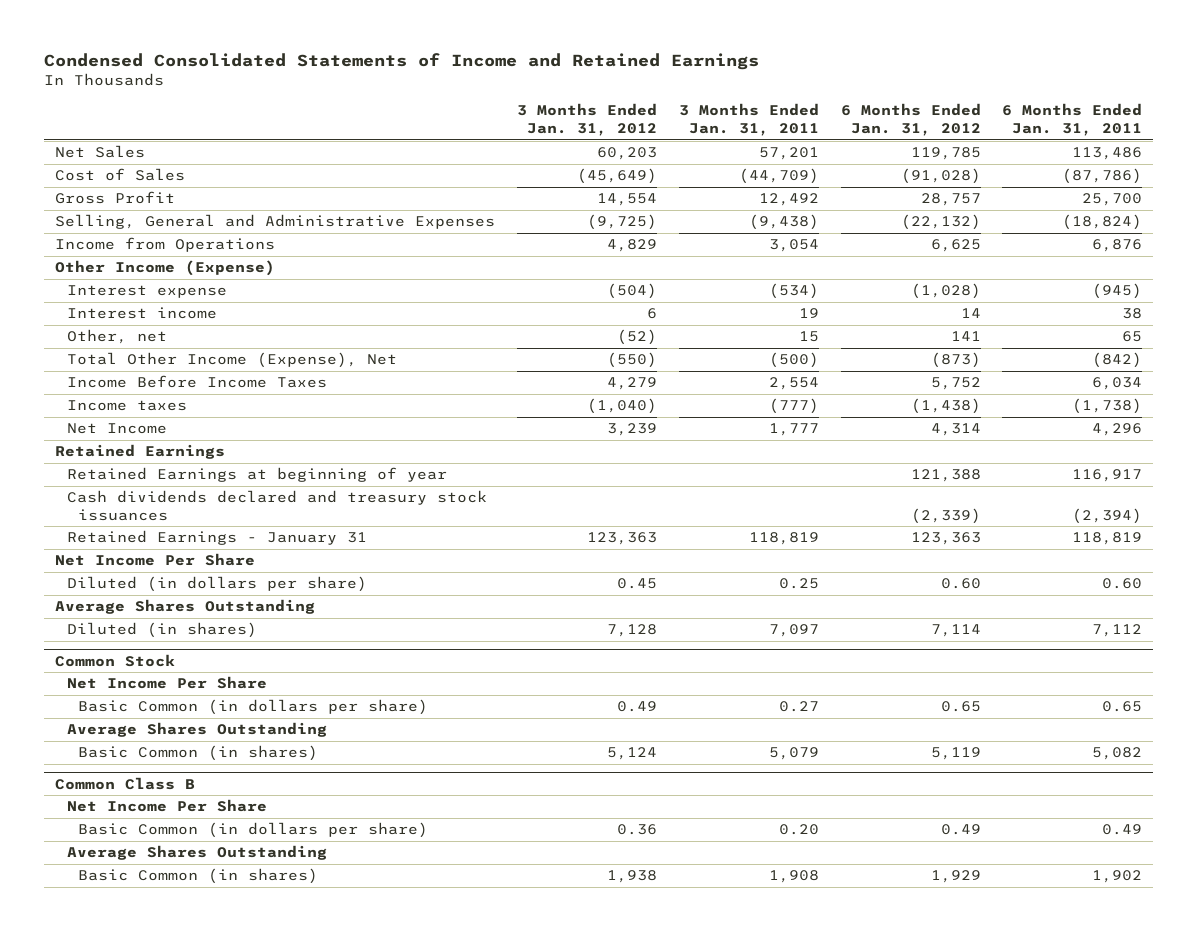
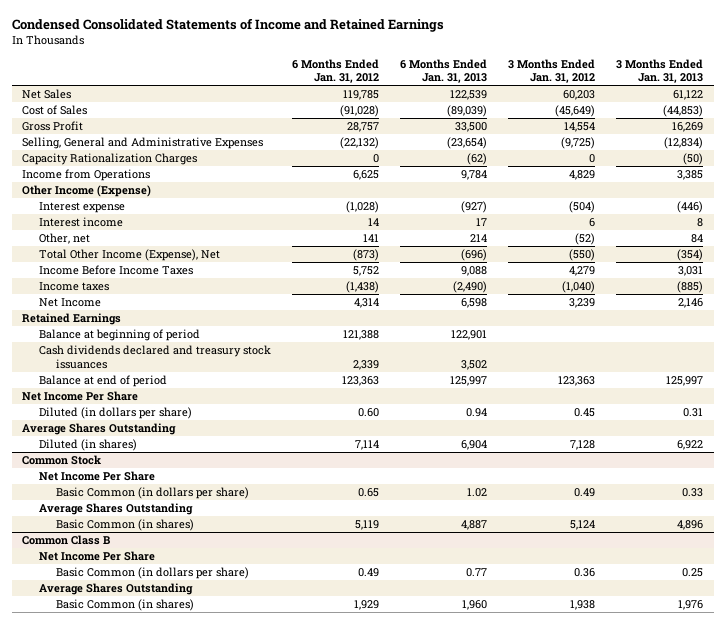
[678,103,819,137] 3 Months Ended Jan. 31, 2011 -> none
[1002,103,1143,137] 6 Months Ended Jan. 31, 2011 -> none
none -> [400,58,488,84] 6 Months Ended Jan. 31, 2013
none -> [616,58,704,84] 3 Months Ended Jan. 31, 2013
none -> [22,153,198,166] Capacity Rationalization Charges
[66,467,447,483] Retained Earnings at beginning of year -> [39,329,201,342] Balance at beginning of period
[910,508,981,525] (2,339) -> [353,359,380,370] 2,339
[66,530,367,546] Retained Earnings - January 31 -> [39,375,168,388] Balance at end of period

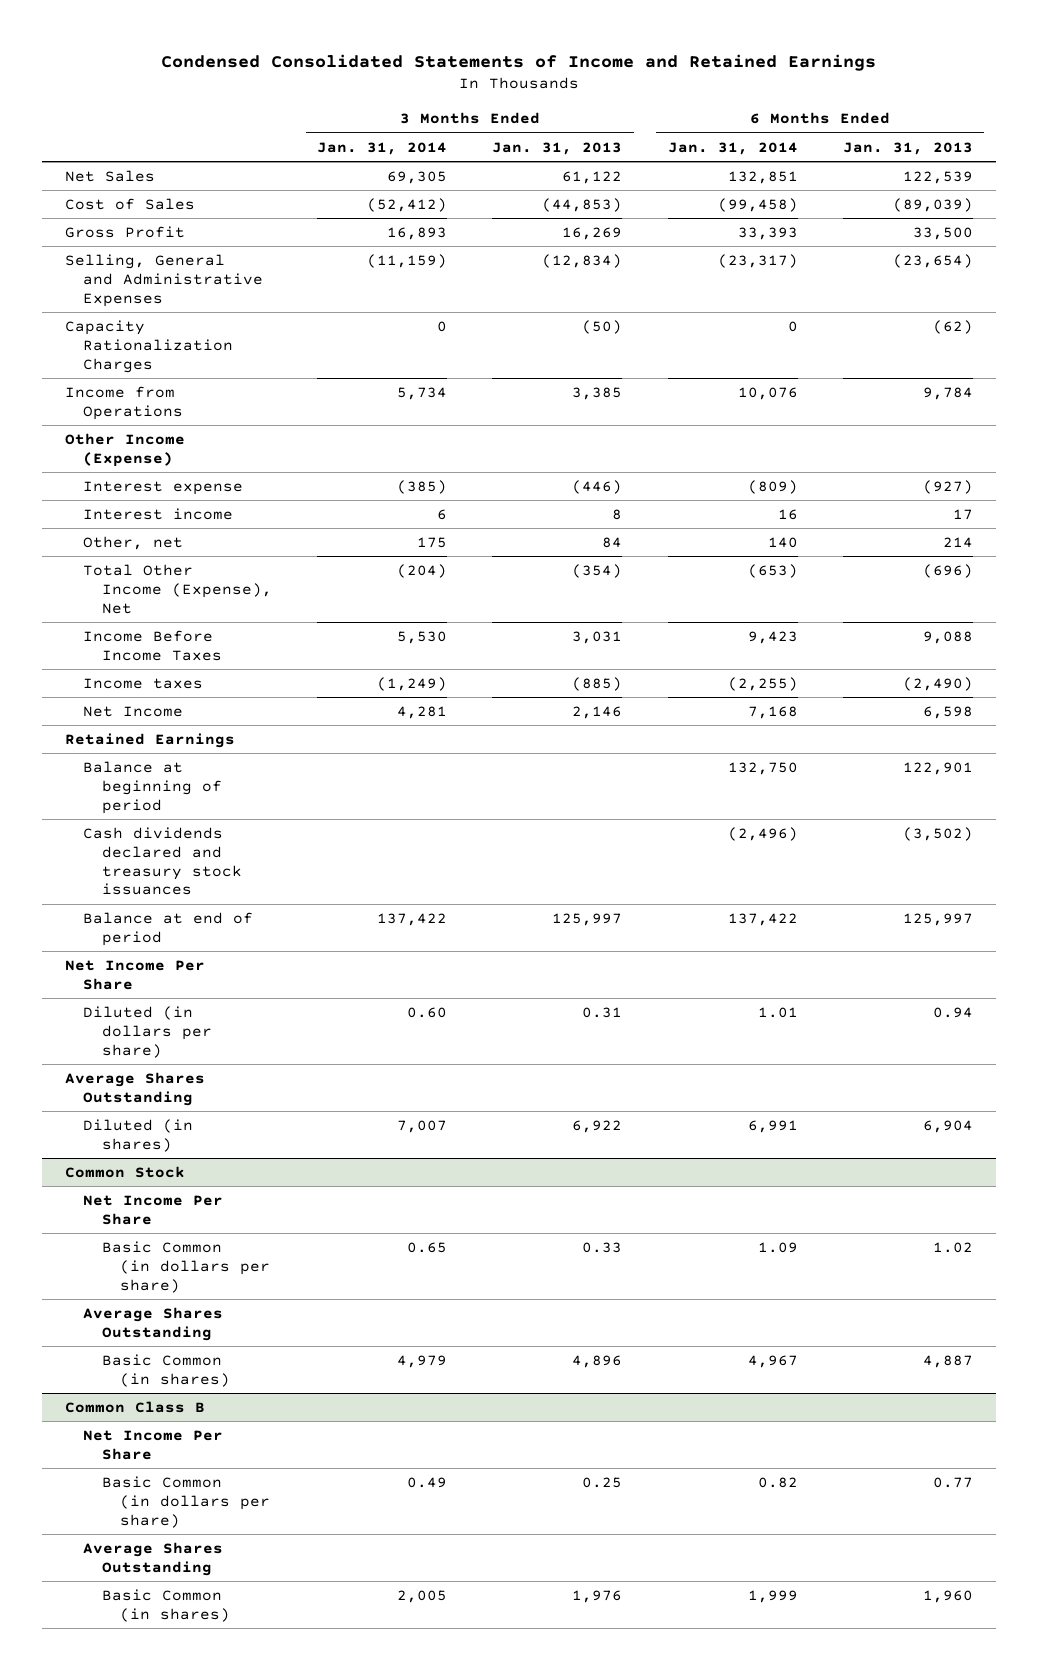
[292,58,380,84] 6 Months Ended Jan. 31, 2012 -> none
[508,58,596,84] 3 Months Ended Jan. 31, 2012 -> none
none -> [317,141,448,155] Jan. 31, 2014
none -> [667,141,798,155] Jan. 31, 2014
[461,359,488,370] 3,502 -> [902,826,973,841] (3,502)

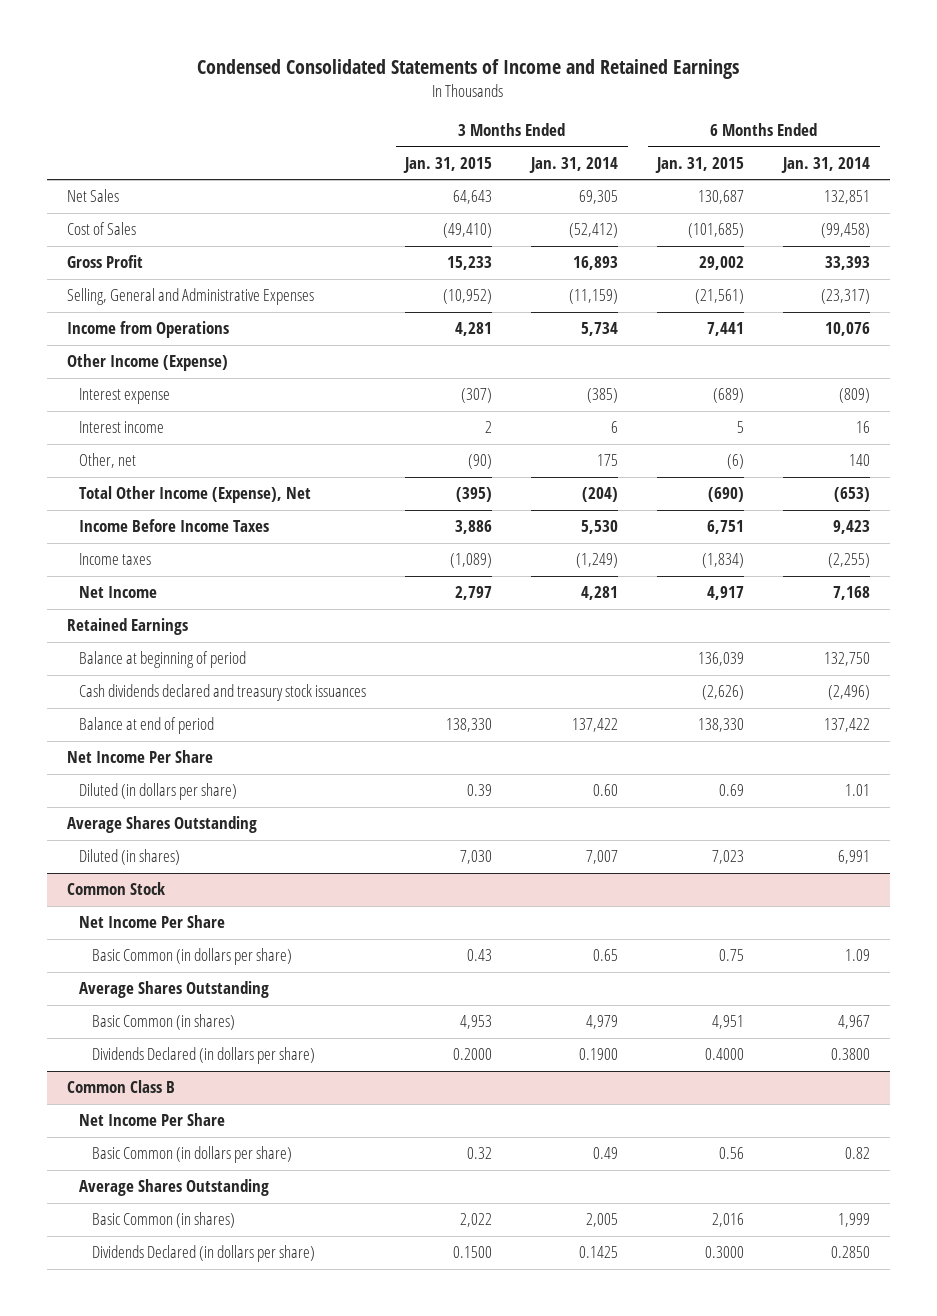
[492,141,623,155] Jan. 31, 2013 -> none
[842,141,973,155] Jan. 31, 2013 -> none
none -> [403,156,493,173] Jan. 31, 2015
none -> [655,156,745,173] Jan. 31, 2015
[64,319,234,373] Capacity Rationalization Charges -> none
none -> [91,1047,315,1065] Dividends Declared (in dollars per share)
none -> [91,1245,315,1263] Dividends Declared (in dollars per share)

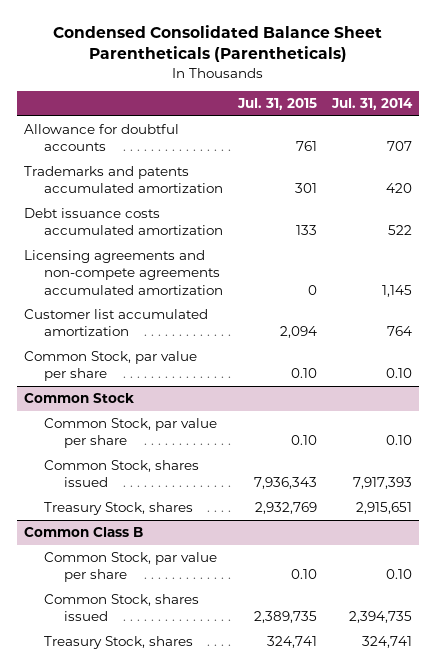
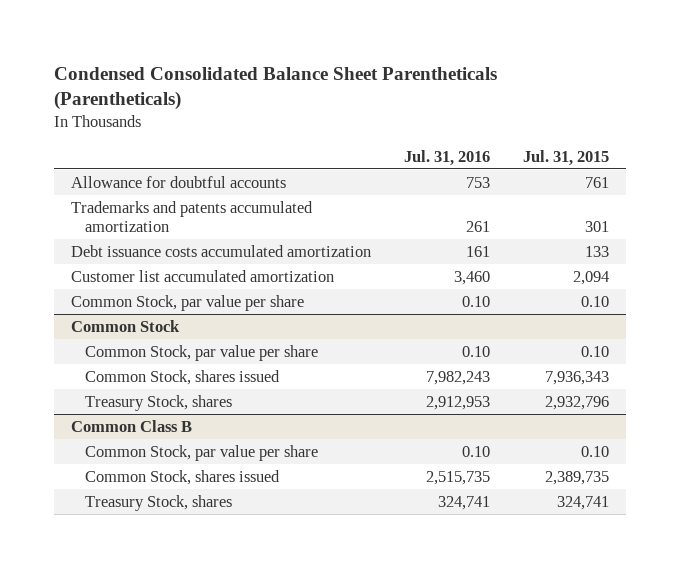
[330,98,413,111] Jul. 31, 2014 -> none
none -> [404,149,491,166] Jul. 31, 2016
[24,250,224,295] Licensing agreements and non-compete agreements accumulated amortization -> none
[255,502,318,515] 2,932,769 -> [545,395,610,410] 2,932,796

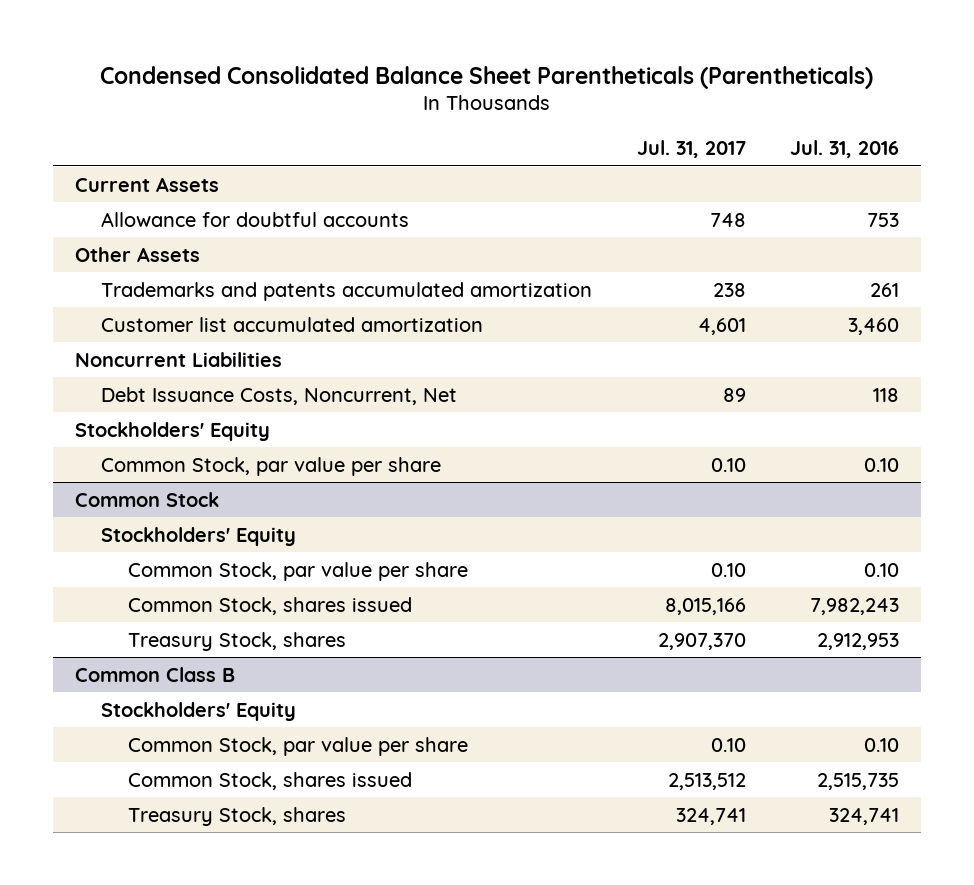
[523,149,610,166] Jul. 31, 2015 -> none
none -> [636,139,746,158] Jul. 31, 2017
none -> [75,176,220,192] Current Assets
none -> [75,246,201,262] Other Assets
[70,244,371,257] Debt issuance costs accumulated amortization -> none
none -> [75,351,283,367] Noncurrent Liabilities
none -> [101,386,458,405] Debt Issuance Costs, Noncurrent, Net
none -> [75,421,271,441] Stockholders' Equity
none -> [101,526,297,546] Stockholders' Equity
none -> [101,701,297,721] Stockholders' Equity

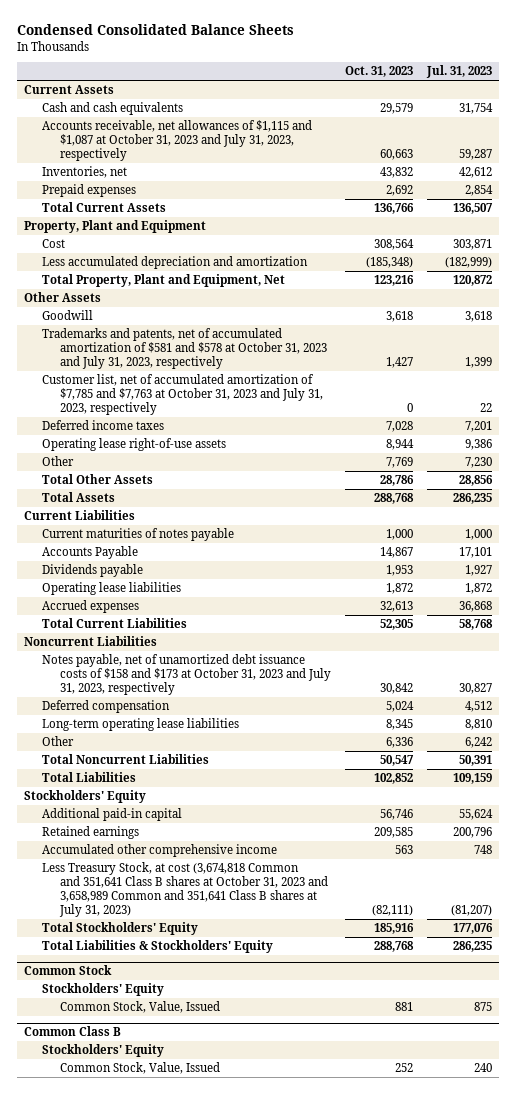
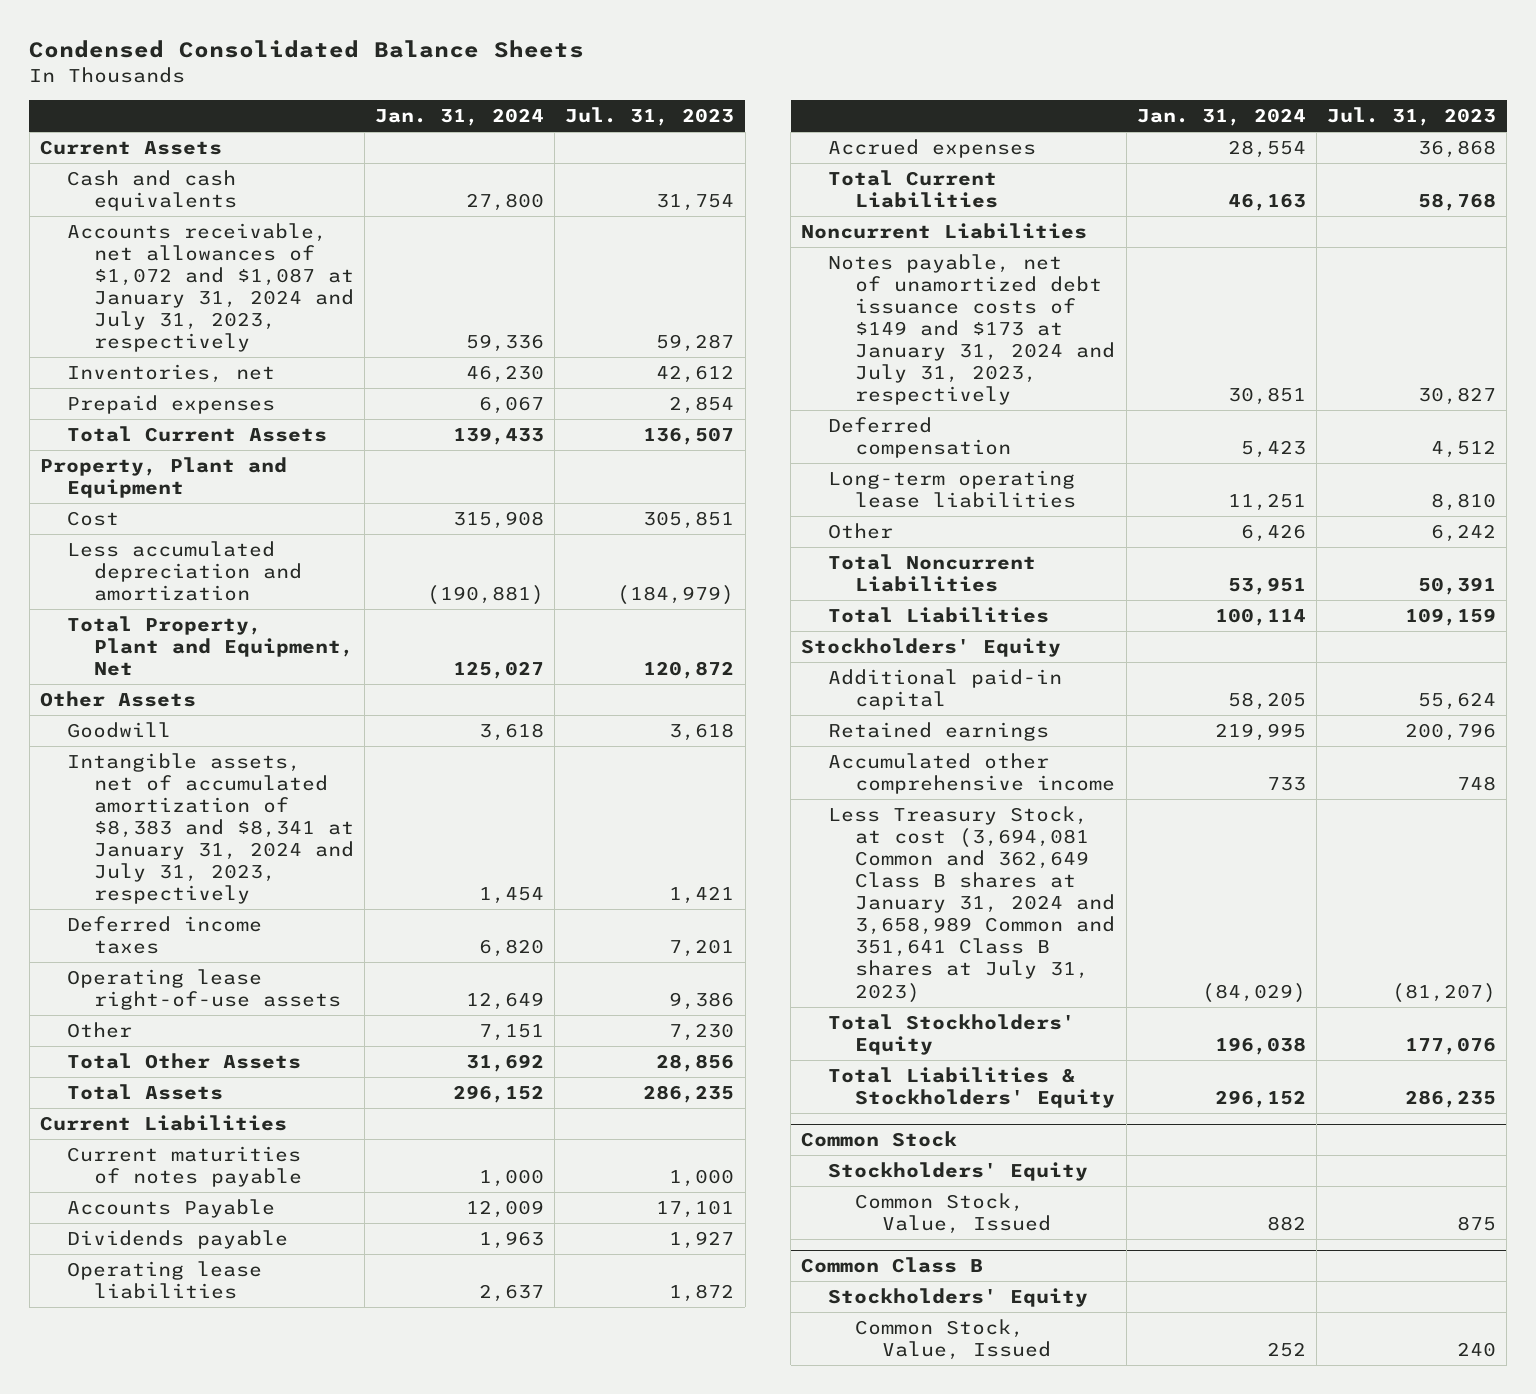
[345,66,414,78] Oct. 31, 2023 -> none
none -> [375,108,545,127] Jan. 31, 2024
[42,120,313,162] Accounts receivable, net allowances of $1,115 and $1,087 at October 31, 2023 and July 31, 2023, respectively -> [66,222,354,353] Accounts receivable, net allowances of $1,072 and $1,087 at January 31, 2024 and July 31, 2023, respectively
[453,239,493,251] 303,871 -> [643,510,735,529] 305,851
[445,257,493,269] (182,999) -> [617,585,735,606] (184,979)
[42,374,324,416] Customer list, net of accumulated amortization of $7,785 and $7,763 at October 31, 2023 and July 31, 2023, respectively -> none
[42,328,328,370] Trademarks and patents, net of accumulated amortization of $581 and $578 at October 31, 2023 and July 31, 2023, respectively -> [66,752,354,905] Intangible assets, net of accumulated amortization of $8,383 and $8,341 at January 31, 2024 and July 31, 2023, respectively
[465,357,493,369] 1,399 -> [669,886,735,905] 1,421
[42,654,332,696] Notes payable, net of unamortized debt issuance costs of $158 and $173 at October 31, 2023 and July 31, 2023, respectively -> [828,253,1116,406] Notes payable, net of unamortized debt issuance costs of $149 and $173 at January 31, 2024 and July 31, 2023, respectively
[42,862,329,918] Less Treasury Stock, at cost (3,674,818 Common and 351,641 Class B shares at October 31, 2023 and 3,658,989 Common and 351,641 Class B shares at July 31, 2023) -> [828,805,1116,1003] Less Treasury Stock, at cost (3,694,081 Common and 362,649 Class B shares at January 31, 2024 and 3,658,989 Common and 351,641 Class B shares at July 31, 2023)

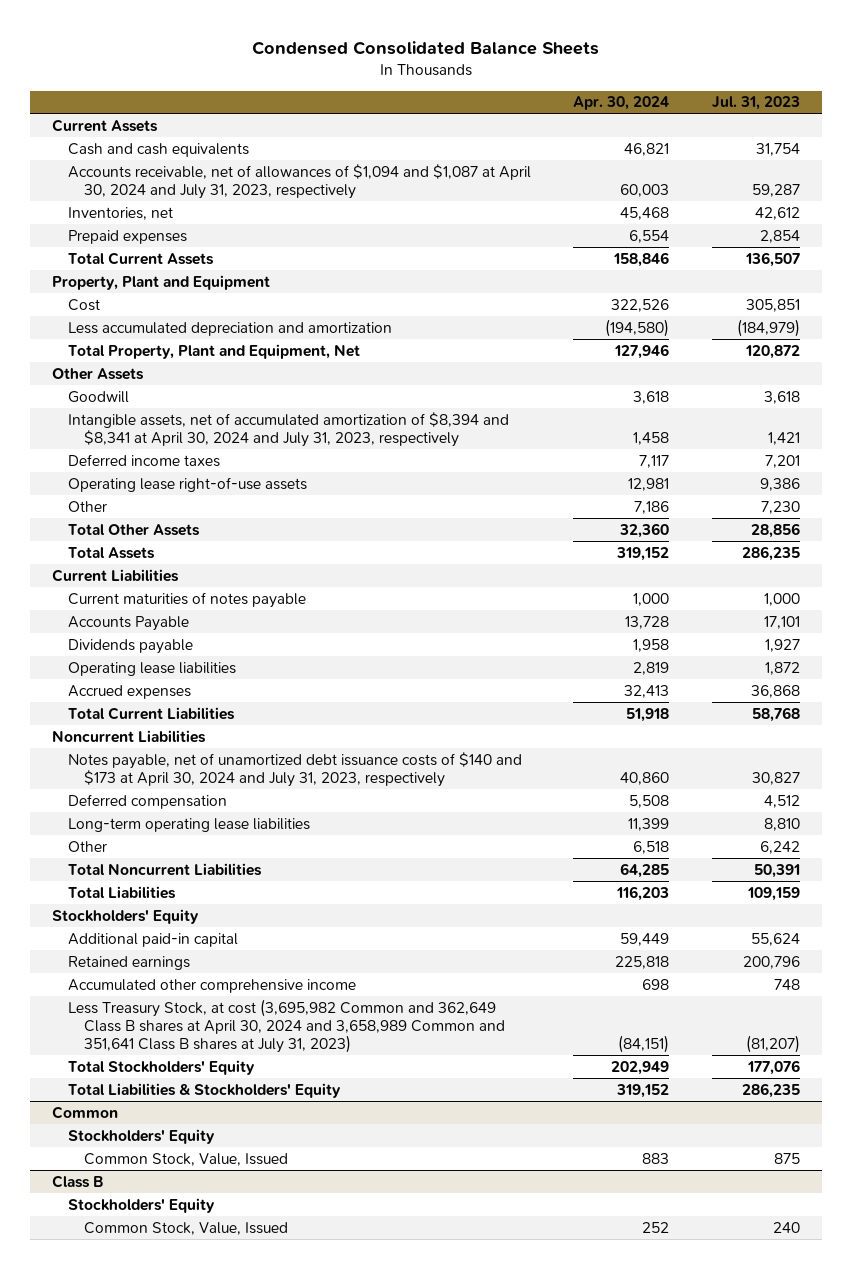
[375,108,545,127] Jan. 31, 2024 -> none
none -> [573,96,670,111] Apr. 30, 2024
[66,222,354,353] Accounts receivable, net allowances of $1,072 and $1,087 at January 31, 2024 and July 31, 2023, respectively -> [67,163,531,199] Accounts receivable, net of allowances of $1,094 and $1,087 at April 30, 2024 and July 31, 2023, respectively
[66,752,354,905] Intangible assets, net of accumulated amortization of $8,383 and $8,341 at January 31, 2024 and July 31, 2023, respectively -> [67,411,509,447] Intangible assets, net of accumulated amortization of $8,394 and $8,341 at April 30, 2024 and July 31, 2023, respectively
[828,253,1116,406] Notes payable, net of unamortized debt issuance costs of $149 and $173 at January 31, 2024 and July 31, 2023, respectively -> [67,751,522,787] Notes payable, net of unamortized debt issuance costs of $140 and $173 at April 30, 2024 and July 31, 2023, respectively
[828,805,1116,1003] Less Treasury Stock, at cost (3,694,081 Common and 362,649 Class B shares at January 31, 2024 and 3,658,989 Common and 351,641 Class B shares at July 31, 2023) -> [67,998,505,1053] Less Treasury Stock, at cost (3,695,982 Common and 362,649 Class B shares at April 30, 2024 and 3,658,989 Common and 351,641 Class B shares at July 31, 2023)
[801,1130,958,1147] Common Stock -> [51,1105,118,1119] Common
[801,1256,984,1273] Common Class B -> [51,1174,104,1188] Class B

